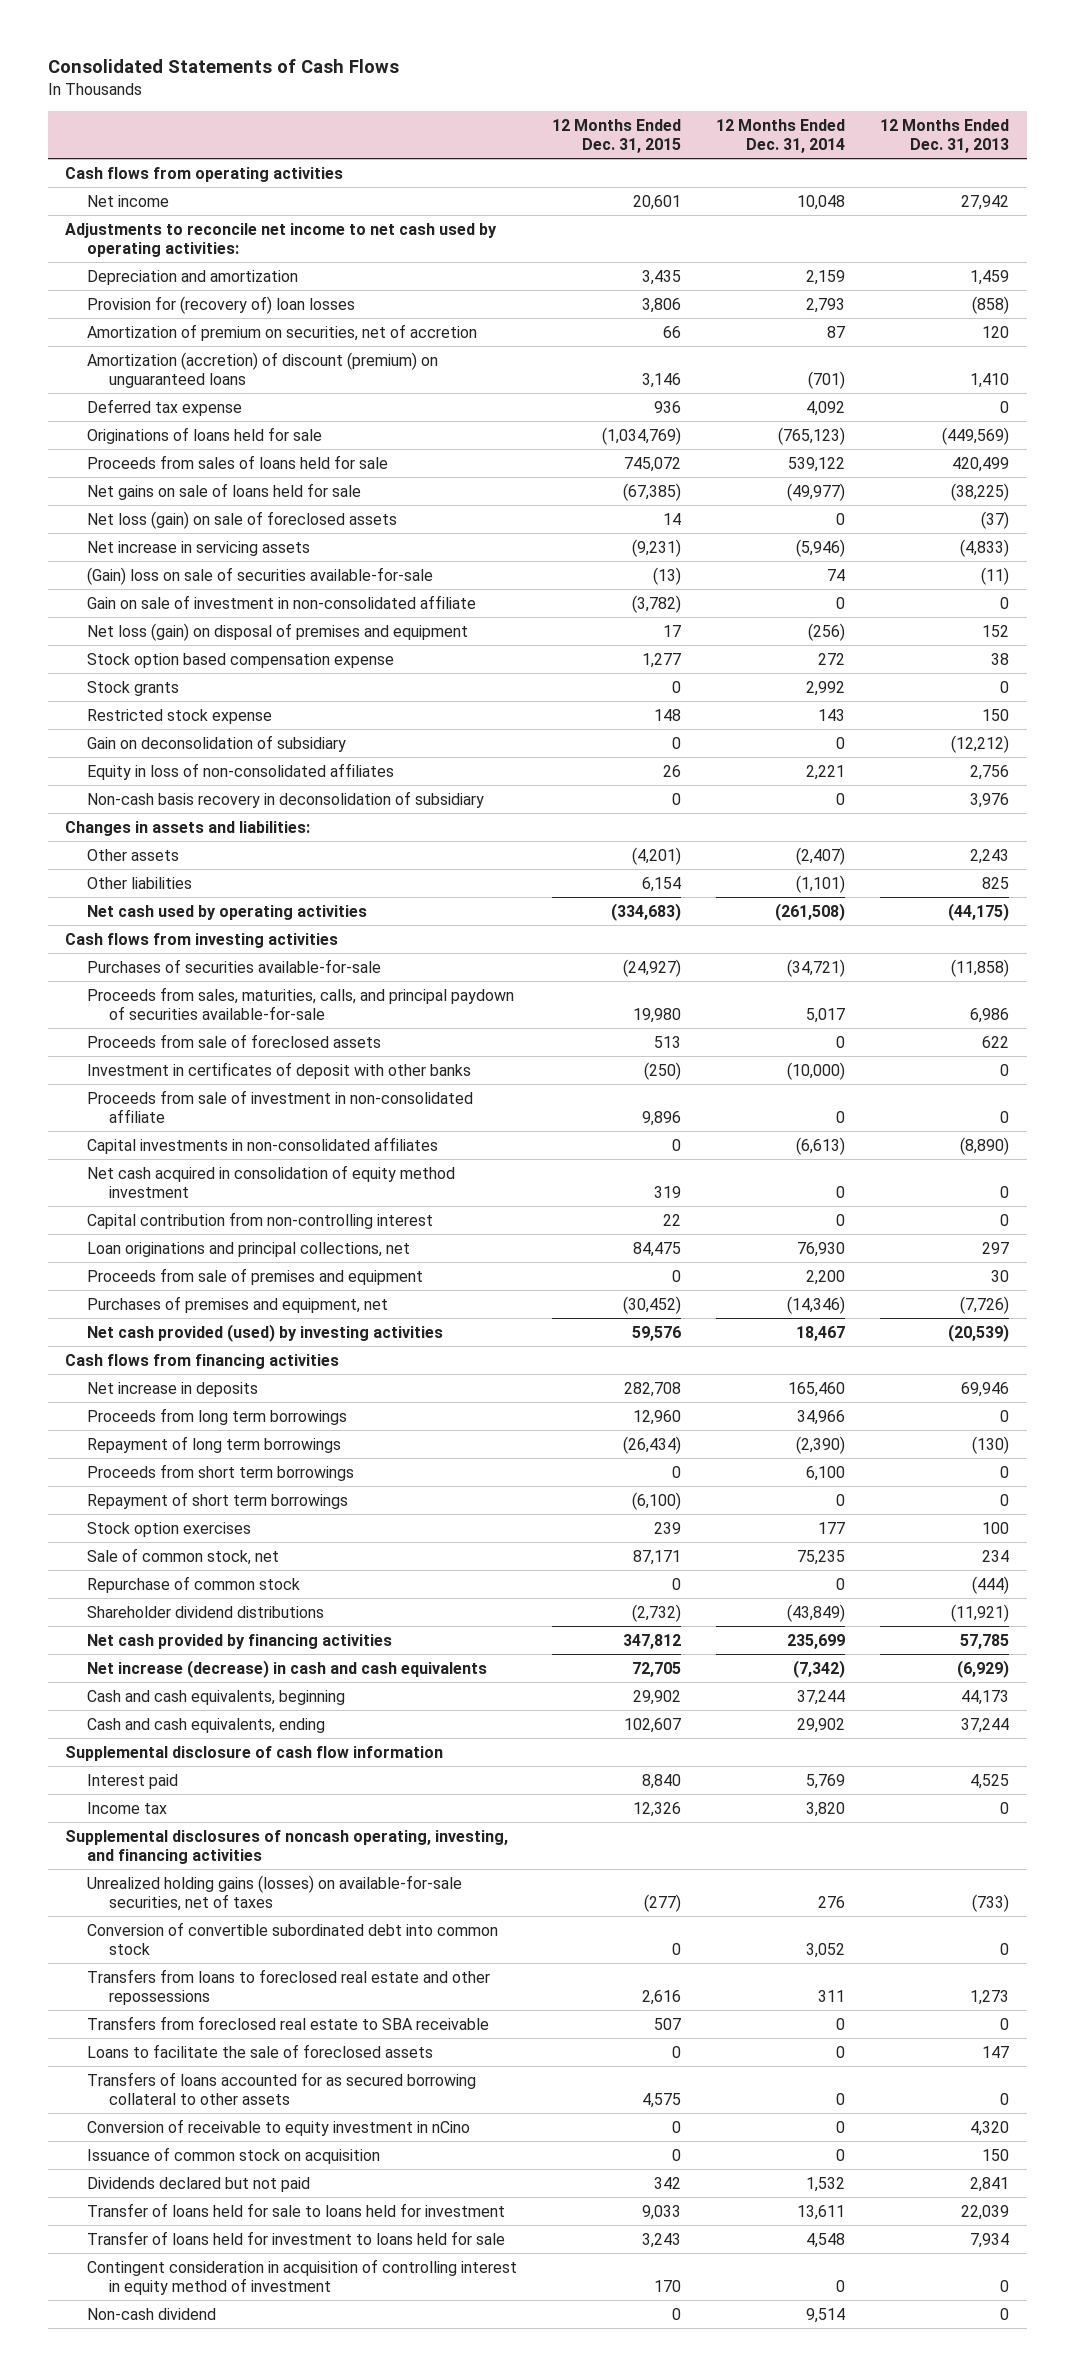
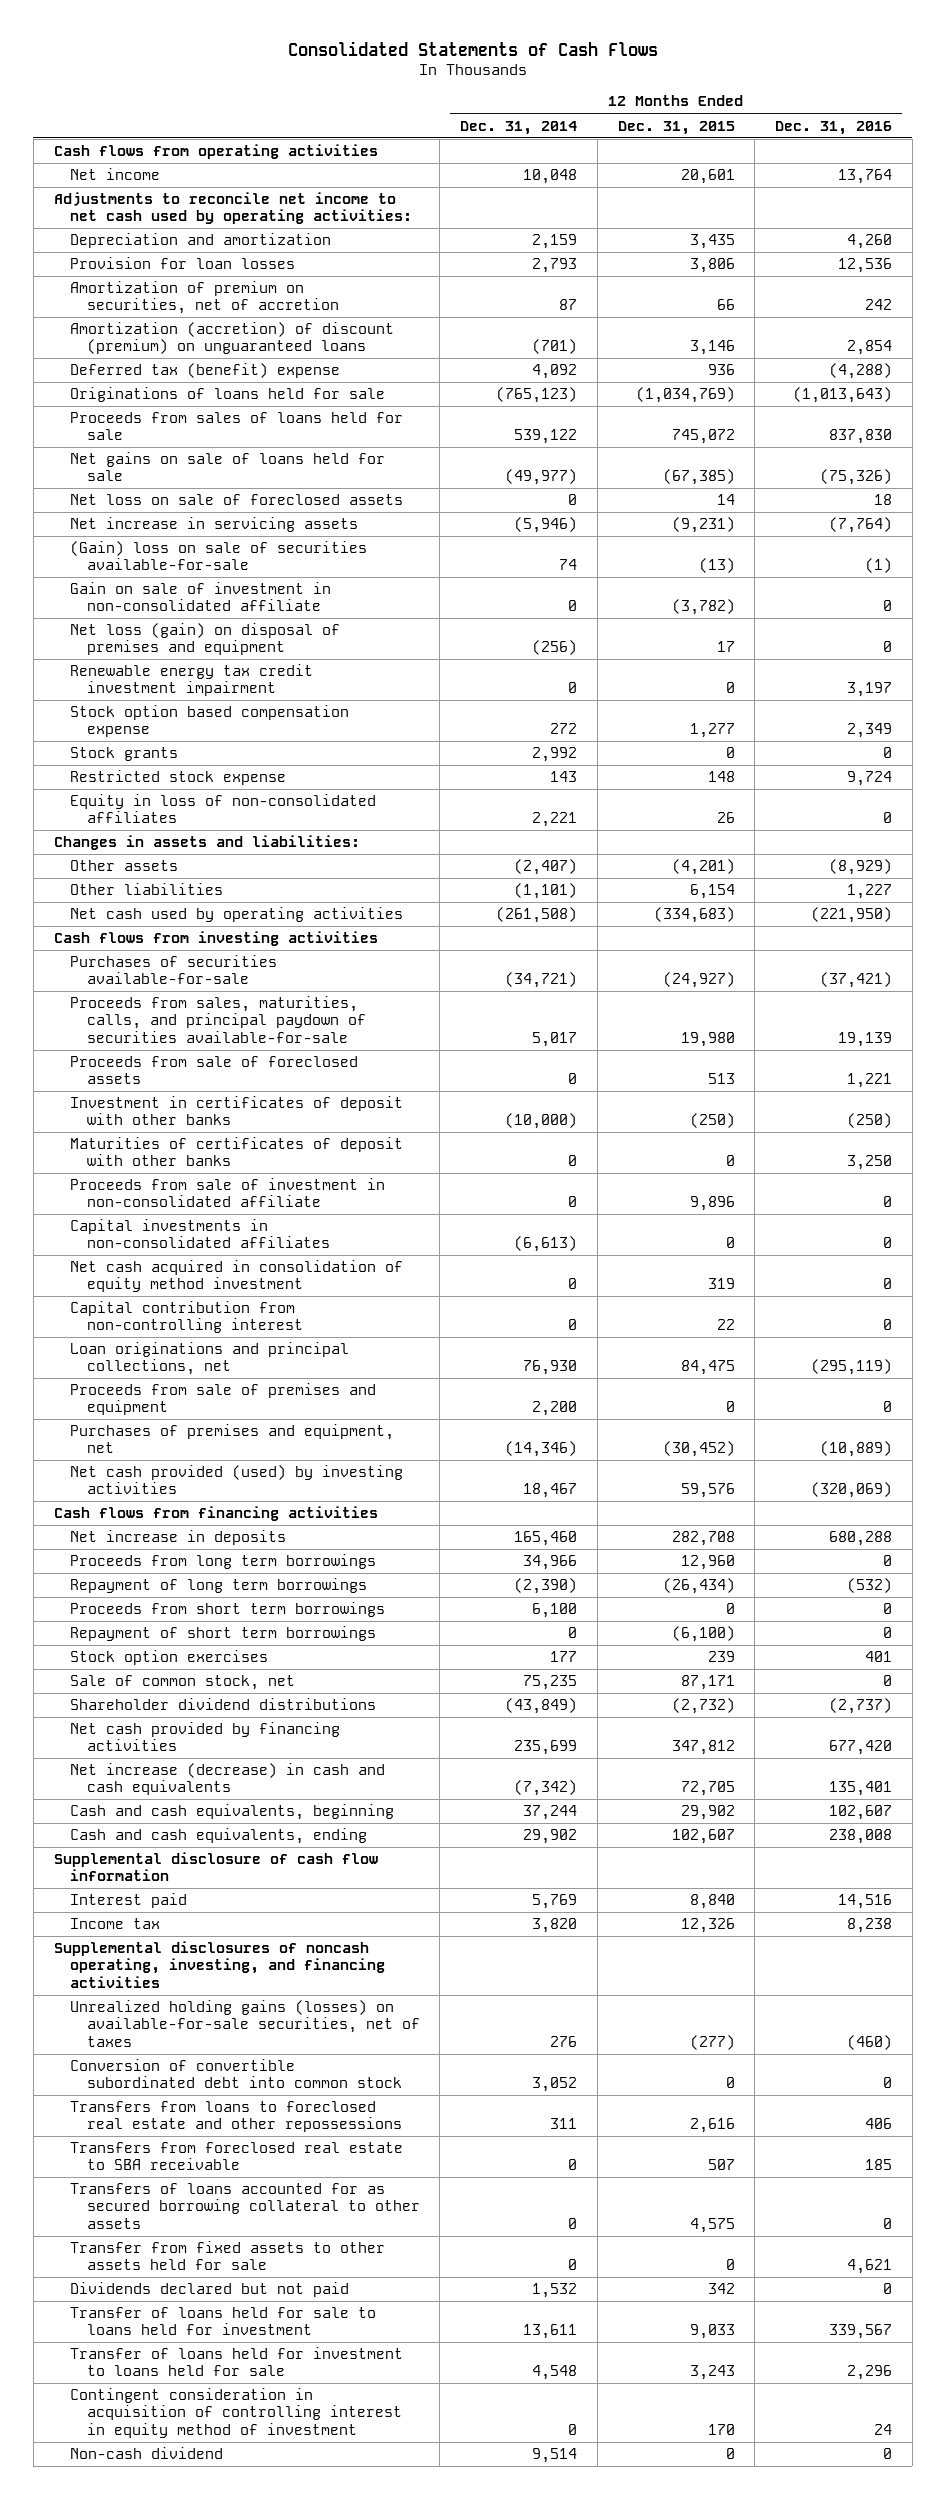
[880,118,1010,154] 12 Months Ended Dec. 31, 2013 -> none
none -> [775,120,893,135] Dec. 31, 2016
[87,295,356,314] Provision for (recovery of) loan losses -> [70,257,296,270] Provision for loan losses
[87,398,243,416] Deferred tax expense -> [70,363,341,379] Deferred tax (benefit) expense
[87,510,398,529] Net loss (gain) on sale of foreclosed assets -> [70,494,404,506] Net loss on sale of foreclosed assets
none -> [70,664,314,697] Renewable energy tax credit investment impairment
[87,734,347,752] Gain on deconsolidation of subsidiary -> none
[87,790,485,808] Non-cash basis recovery in deconsolidation of subsidiary -> none
none -> [70,1137,404,1167] Maturities of certificates of deposit with other banks
[87,1575,301,1593] Repurchase of common stock -> none
[87,2043,434,2058] Loans to facilitate the sale of foreclosed assets -> none
[87,2118,471,2136] Conversion of receivable to equity investment in nCino -> none
[87,2146,381,2164] Issuance of common stock on acquisition -> none
none -> [70,2241,386,2271] Transfer from fixed assets to other assets held for sale

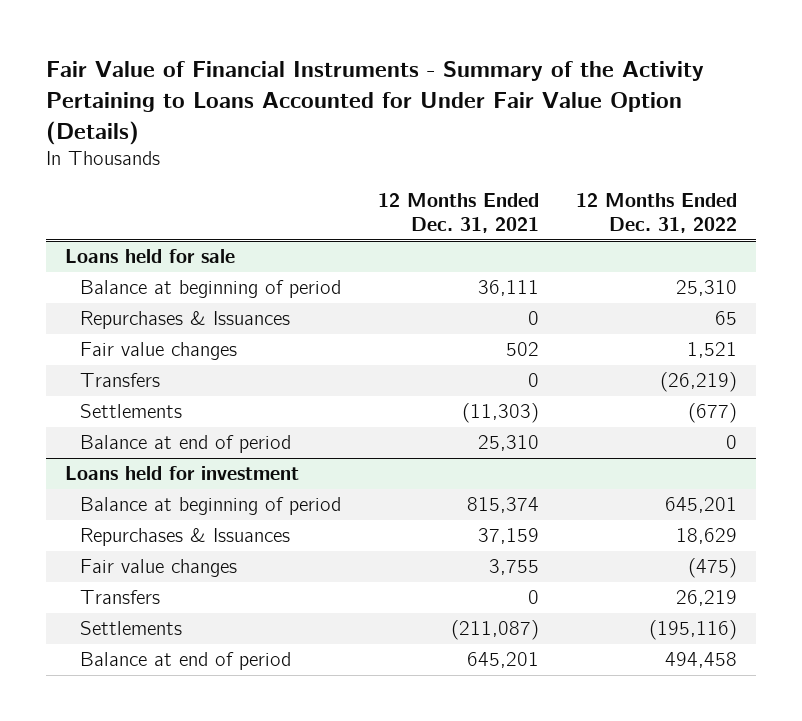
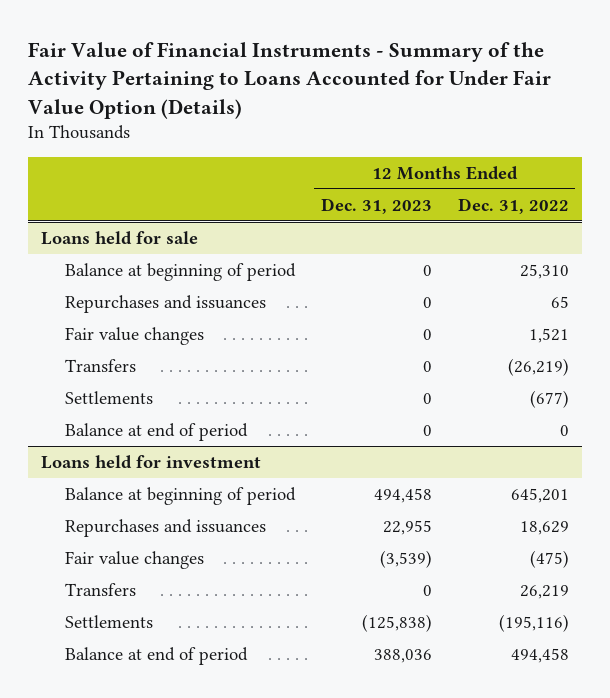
[378,193,540,234] 12 Months Ended Dec. 31, 2021 -> none
none -> [320,197,432,214] Dec. 31, 2023
[79,311,290,330] Repurchases & Issuances -> [64,294,266,313] Repurchases and issuances
[79,528,290,547] Repurchases & Issuances -> [64,518,266,537] Repurchases and issuances

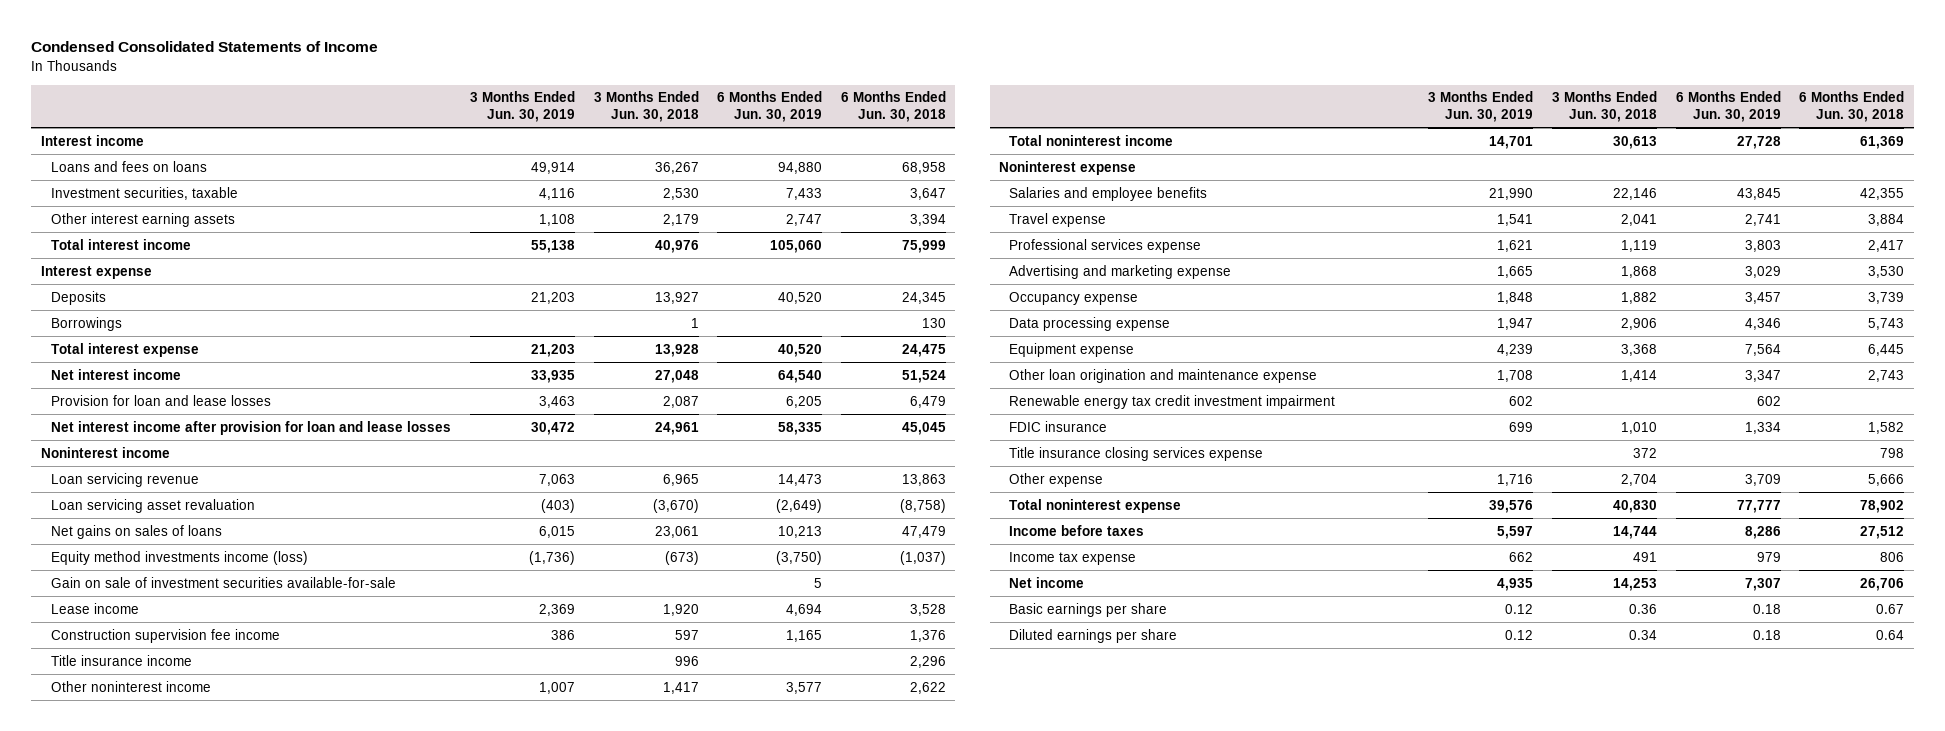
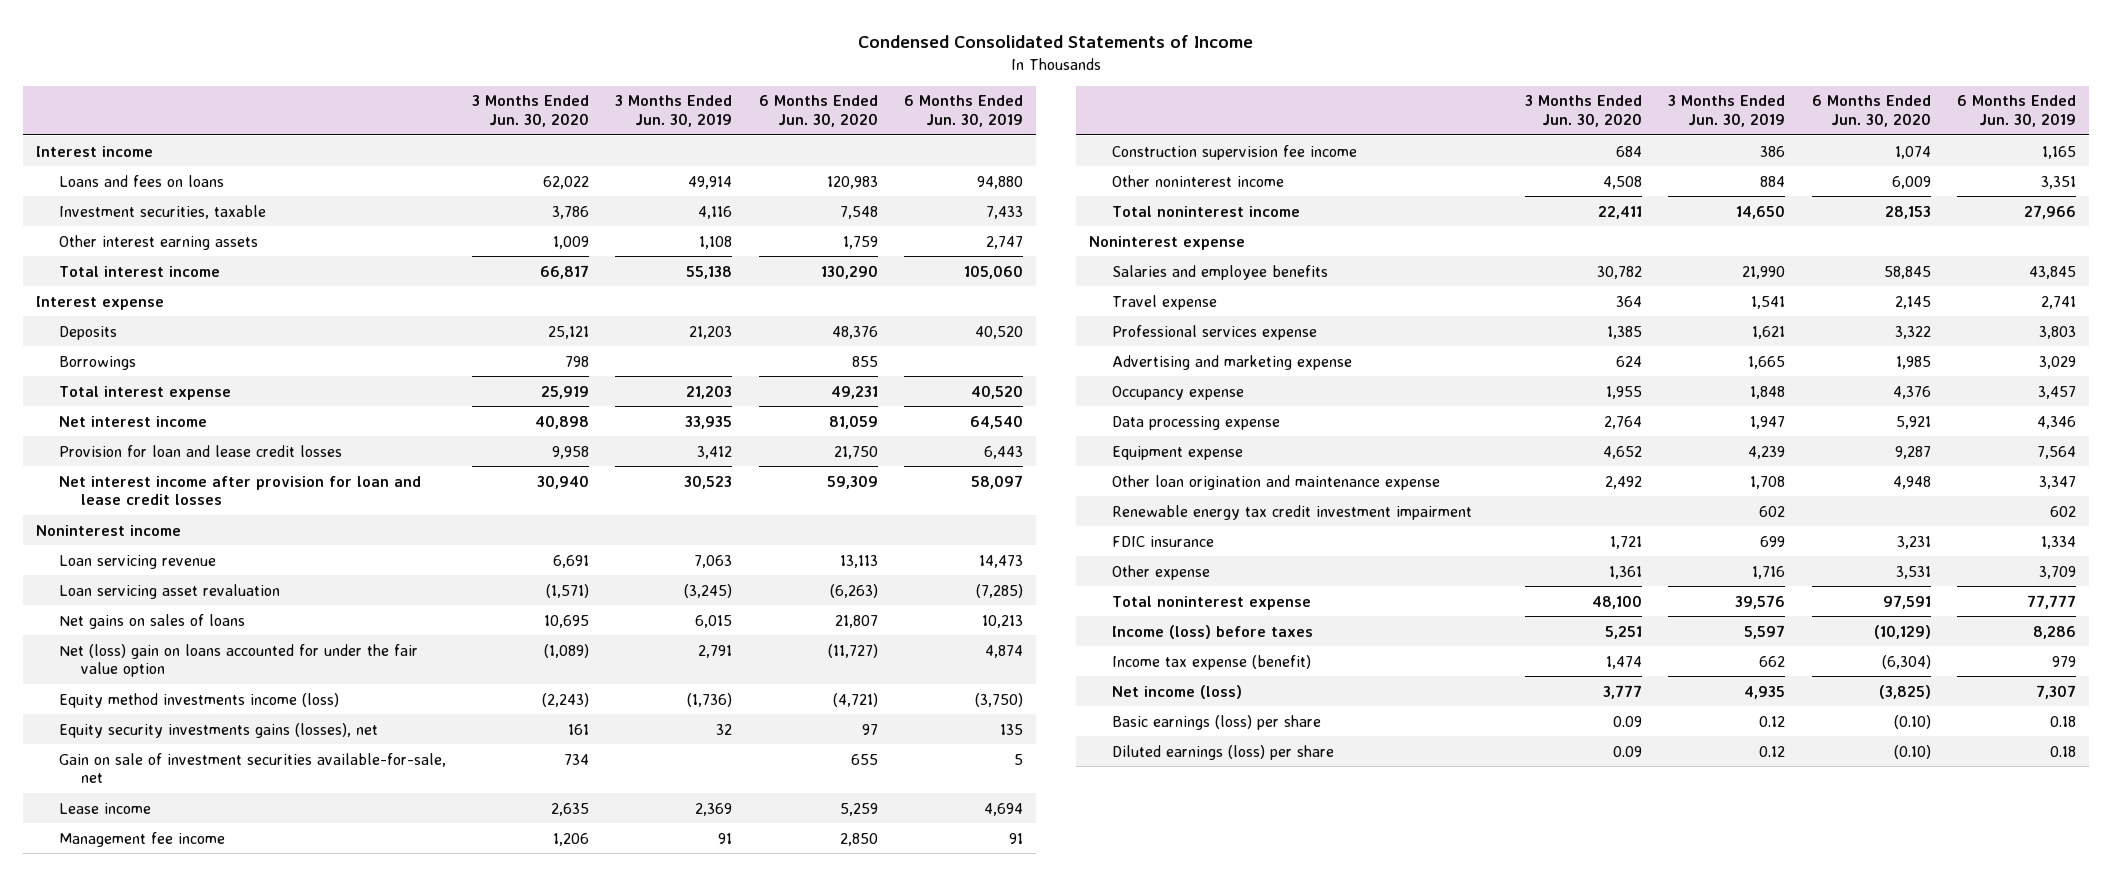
[593,91,699,123] 3 Months Ended Jun. 30, 2018 -> none
[840,91,946,123] 6 Months Ended Jun. 30, 2018 -> none
none -> [471,95,589,128] 3 Months Ended Jun. 30, 2020
none -> [758,95,878,128] 6 Months Ended Jun. 30, 2020
[51,394,272,406] Provision for loan and lease losses -> [58,444,342,457] Provision for loan and lease credit losses
[538,395,575,408] 3,463 -> [697,445,733,459] 3,412
[786,395,823,408] 6,205 -> [983,445,1023,459] 6,443
[51,420,452,435] Net interest income after provision for loan and lease losses -> [58,475,421,506] Net interest income after provision for loan and lease credit losses
[530,421,575,435] 30,472 -> [684,474,733,489] 30,523
[778,421,823,435] 58,335 -> [970,474,1023,489] 58,097
[540,498,575,513] (403) -> [684,583,733,598] (3,245)
[776,498,823,513] (2,649) -> [975,583,1023,598] (7,285)
none -> [58,643,418,678] Net (loss) gain on loans accounted for under the fair value option
none -> [58,722,378,738] Equity security investments gains (losses), net
[51,576,397,588] Gain on sale of investment securities available-for-sale -> [58,752,446,784] Gain on sale of investment securities available-for-sale, net
none -> [58,831,225,847] Management fee income
[51,654,193,666] Title insurance income -> none
[538,681,575,694] 1,007 -> [1760,175,1786,187] 884
[786,681,823,694] 3,577 -> [2040,175,2076,189] 3,351
[1489,135,1534,149] 14,701 -> [1736,204,1786,219] 14,650
[1736,135,1781,149] 27,728 -> [2023,204,2076,219] 27,966
[1009,446,1264,461] Title insurance closing services expense -> none
[1009,524,1145,536] Income before taxes -> [1111,624,1313,639] Income (loss) before taxes
[1009,551,1137,565] Income tax expense -> [1111,654,1311,670] Income tax expense (benefit)
[1009,576,1085,588] Net income -> [1111,684,1242,699] Net income (loss)
[1009,602,1168,617] Basic earnings per share -> [1111,714,1321,730] Basic earnings (loss) per share
[1009,628,1178,643] Diluted earnings per share -> [1111,744,1334,760] Diluted earnings (loss) per share

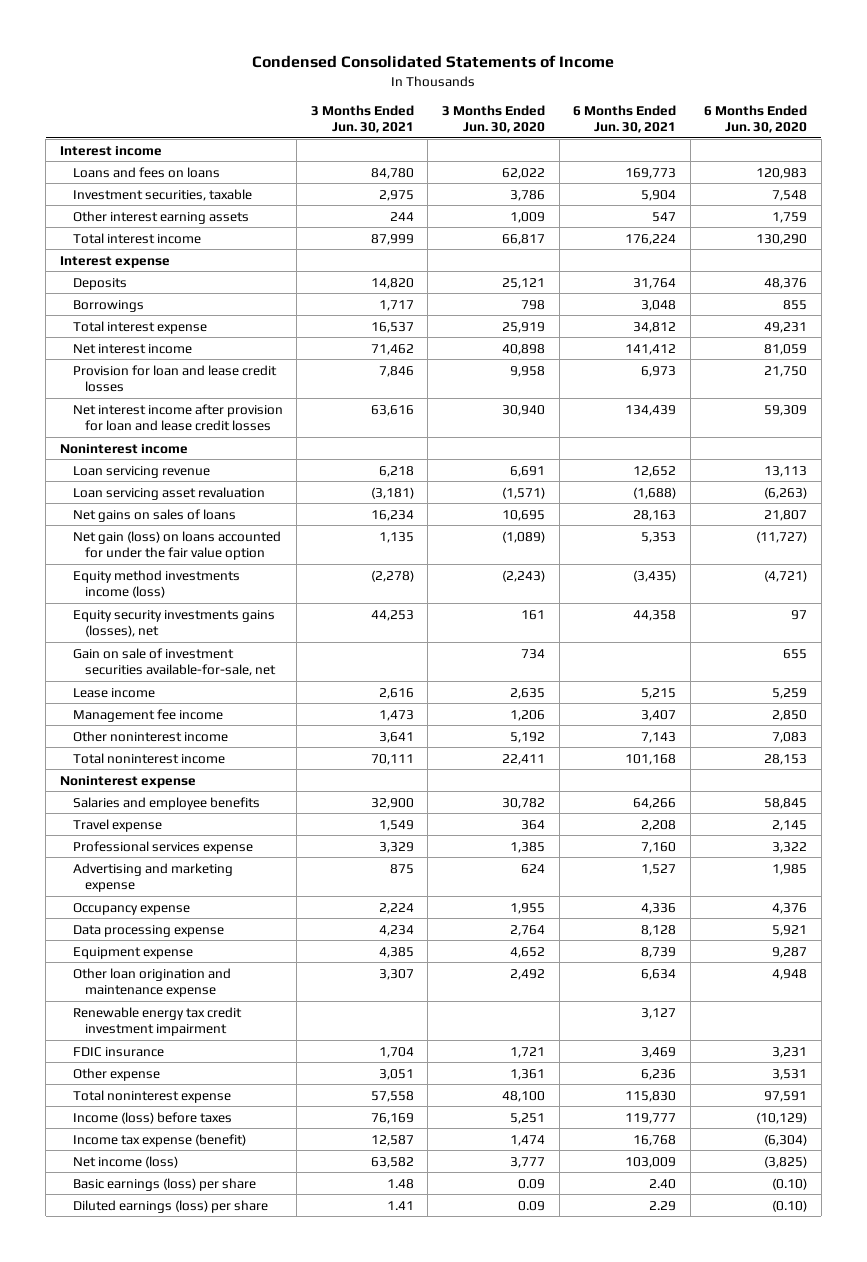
[615,95,733,128] 3 Months Ended Jun. 30, 2019 -> none
[903,95,1023,128] 6 Months Ended Jun. 30, 2019 -> none
none -> [310,104,414,134] 3 Months Ended Jun. 30, 2021
none -> [573,104,677,134] 6 Months Ended Jun. 30, 2021
[58,643,418,678] Net (loss) gain on loans accounted for under the fair value option -> [72,530,281,560] Net gain (loss) on loans accounted for under the fair value option
[1111,144,1357,160] Construction supervision fee income -> none
[1602,175,1642,189] 4,508 -> [509,731,545,743] 5,192
[1891,175,1931,189] 6,009 -> [772,731,808,743] 7,083

